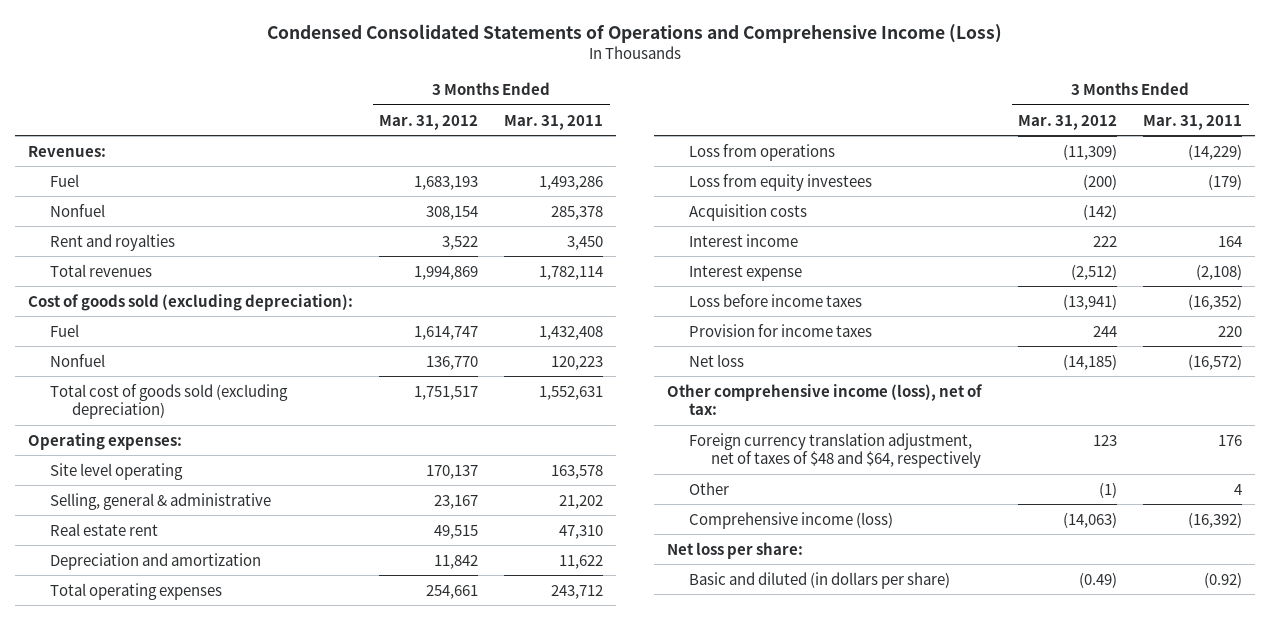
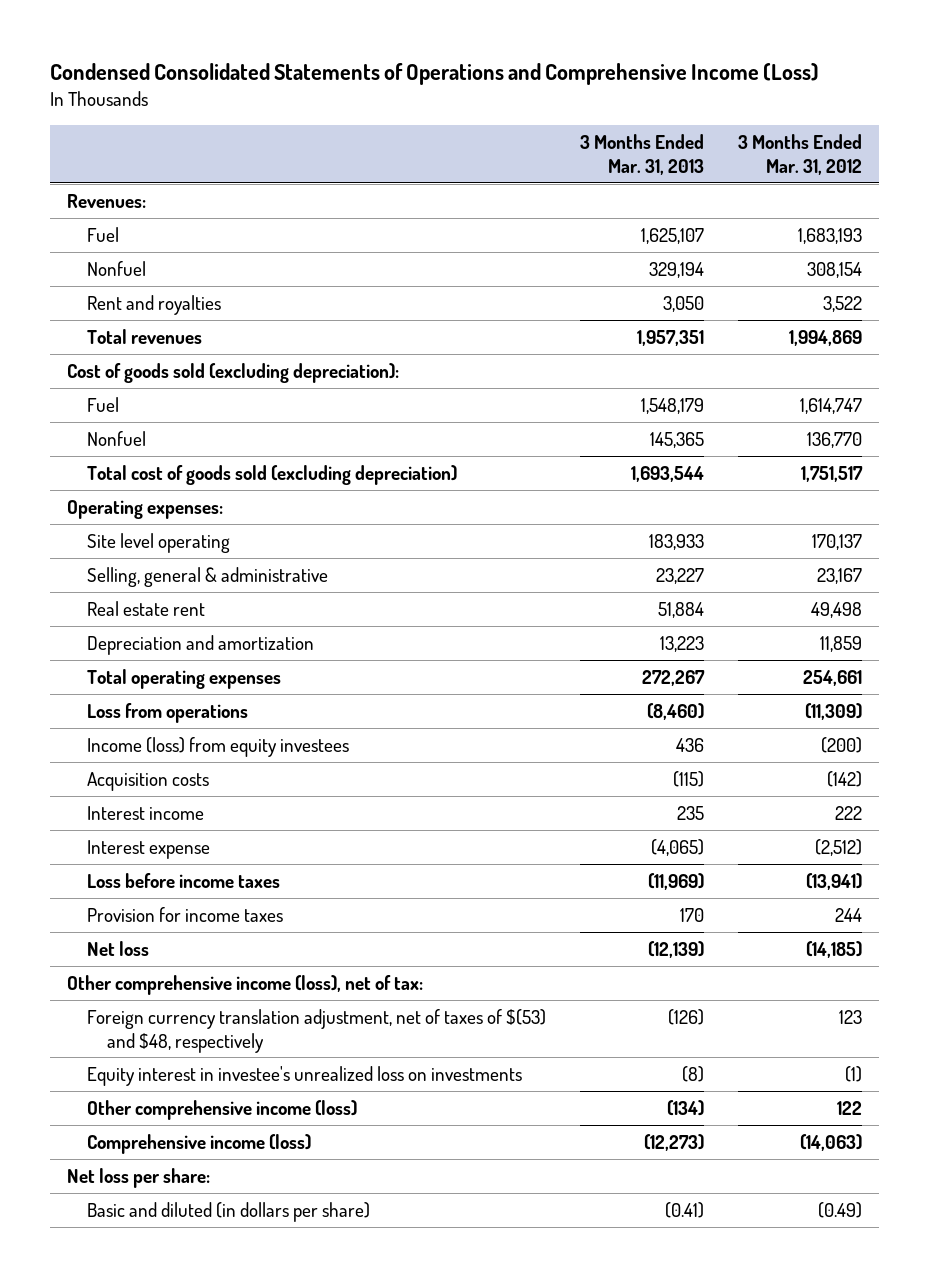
[504,114,604,130] Mar. 31, 2011 -> none
none -> [580,134,705,175] 3 Months Ended Mar. 31, 2013
[434,524,479,539] 49,515 -> [811,601,863,618] 49,498
[434,554,479,569] 11,842 -> [820,635,863,652] 11,859
[689,173,873,191] Loss from equity investees -> [87,736,350,757] Income (loss) from equity investees
[689,481,730,495] Other -> none
[689,432,982,469] Foreign currency translation adjustment, net of taxes of $48 and $64, respectively -> [87,1008,547,1053] Foreign currency translation adjustment, net of taxes of $(53) and $48, respectively
none -> [87,1065,523,1086] Equity interest in investee's unrealized loss on investments
none -> [87,1099,358,1120] Other comprehensive income (loss)

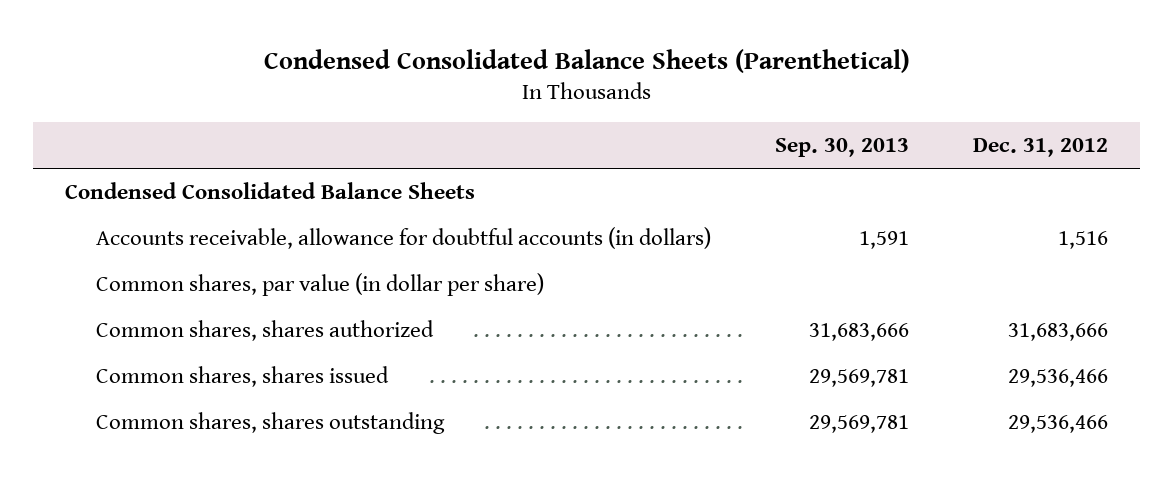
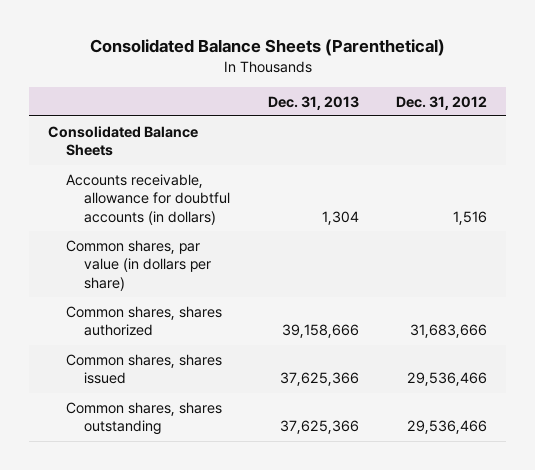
[263,48,910,73] Condensed Consolidated Balance Sheets (Parenthetical) -> [89,39,445,57] Consolidated Balance Sheets (Parenthetical)
[775,138,910,158] Sep. 30, 2013 -> none
none -> [267,95,359,110] Dec. 31, 2013
[65,182,476,200] Condensed Consolidated Balance Sheets -> [48,125,199,157] Consolidated Balance Sheets
[96,273,545,297] Common shares, par value (in dollar per share) -> [66,239,212,291] Common shares, par value (in dollars per share)

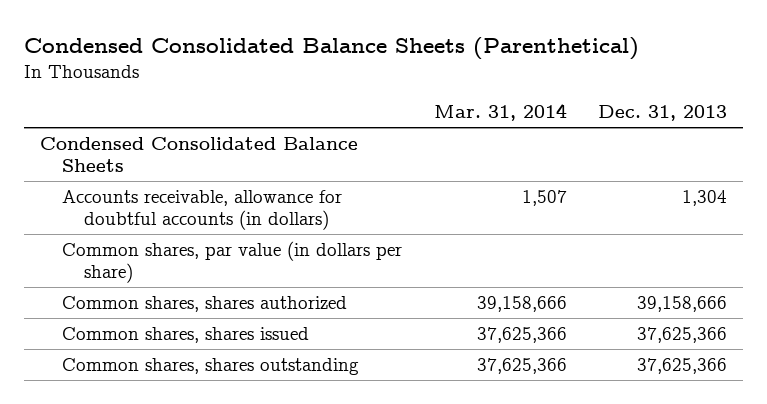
[89,39,445,57] Consolidated Balance Sheets (Parenthetical) -> [23,36,639,60] Condensed Consolidated Balance Sheets (Parenthetical)
[396,95,488,110] Dec. 31, 2012 -> none
none -> [433,103,567,122] Mar. 31, 2014
[48,125,199,157] Consolidated Balance Sheets -> [39,136,358,172] Condensed Consolidated Balance Sheets

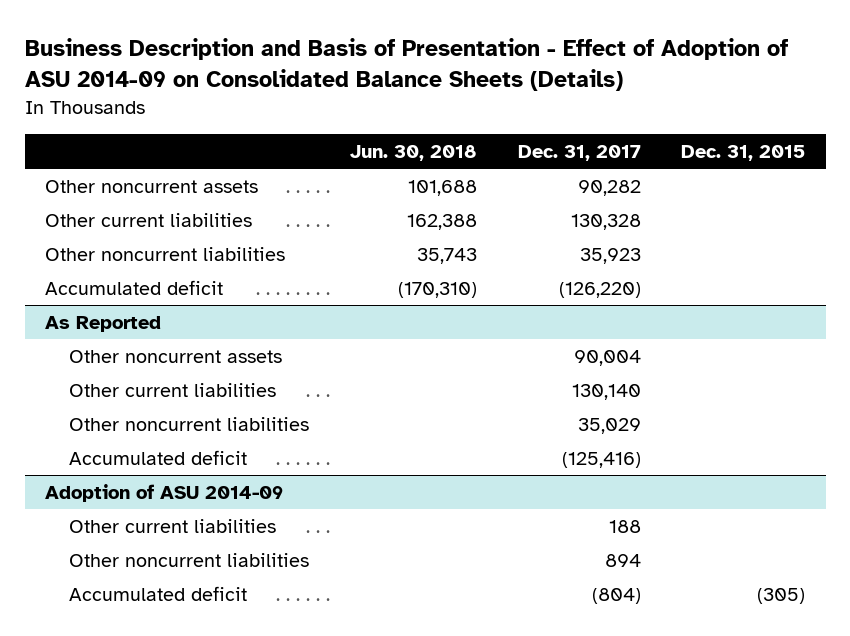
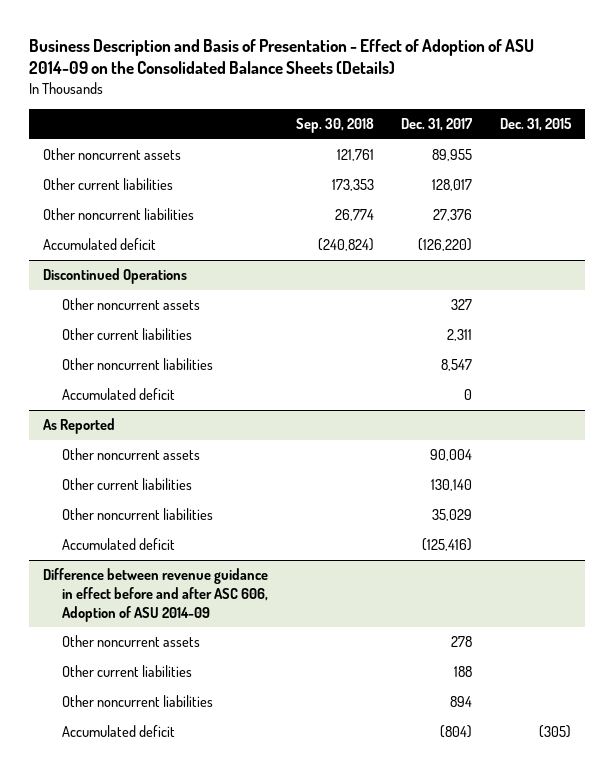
[24,38,788,92] Business Description and Basis of Presentation - Effect of Adoption of ASU 2014-09 on Consolidated Balance Sheets (Details) -> [28,38,534,75] Business Description and Basis of Presentation - Effect of Adoption of ASU 2014-09 on the Consolidated Balance Sheets (Details)
[349,144,477,161] Jun. 30, 2018 -> none
none -> [295,118,374,134] Sep. 30, 2018
[577,179,641,196] 90,282 -> [432,149,473,162] 89,955
[570,213,641,230] 130,328 -> [432,179,473,192] 128,017
[579,247,641,264] 35,923 -> [433,209,473,222] 27,376
none -> [42,268,187,285] Discontinued Operations
none -> [62,298,201,311] Other noncurrent assets
none -> [62,328,193,341] Other current liabilities
none -> [62,358,214,371] Other noncurrent liabilities
none -> [62,388,176,401] Accumulated deficit
[45,483,284,502] Adoption of ASU 2014-09 -> none
none -> [42,568,269,622] Difference between revenue guidance in effect before and after ASC 606, Adoption of ASU 2014-09
none -> [62,635,201,648] Other noncurrent assets

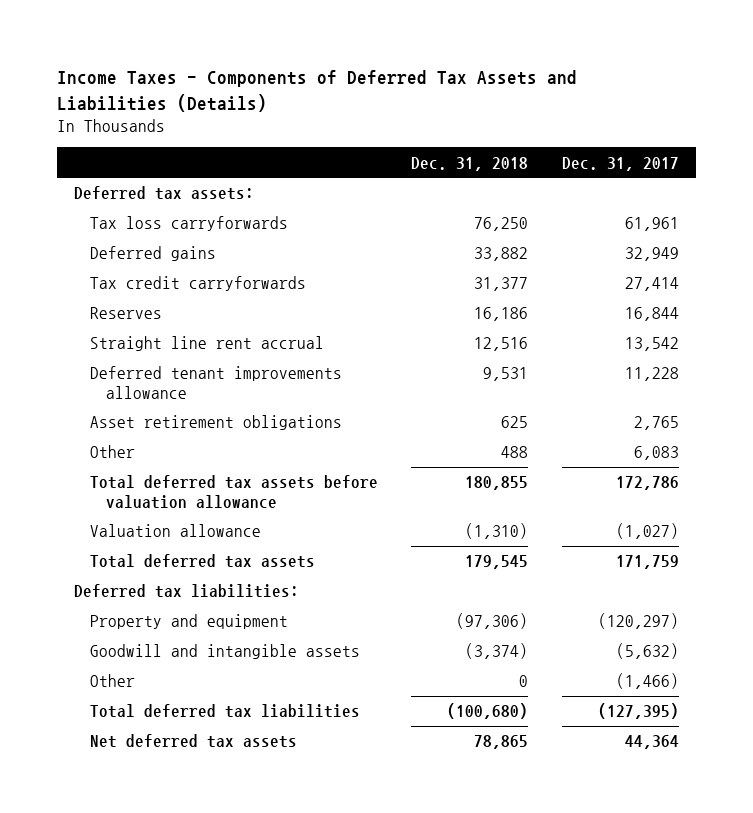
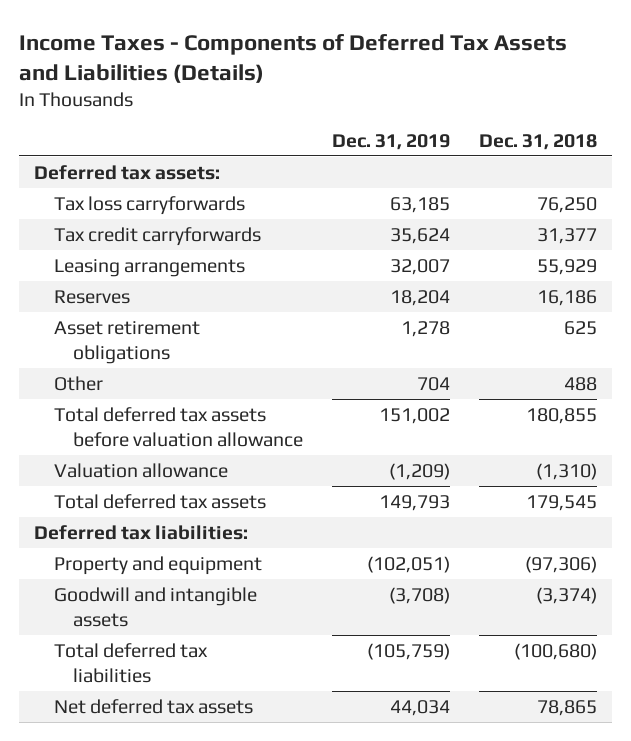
[561,156,679,171] Dec. 31, 2017 -> none
none -> [332,133,451,150] Dec. 31, 2019
[89,246,216,262] Deferred gains -> none
none -> [53,258,245,277] Leasing arrangements
[89,336,324,352] Straight line rent accrual -> none
[89,366,342,399] Deferred tenant improvements allowance -> none
[89,674,135,688] Other -> none

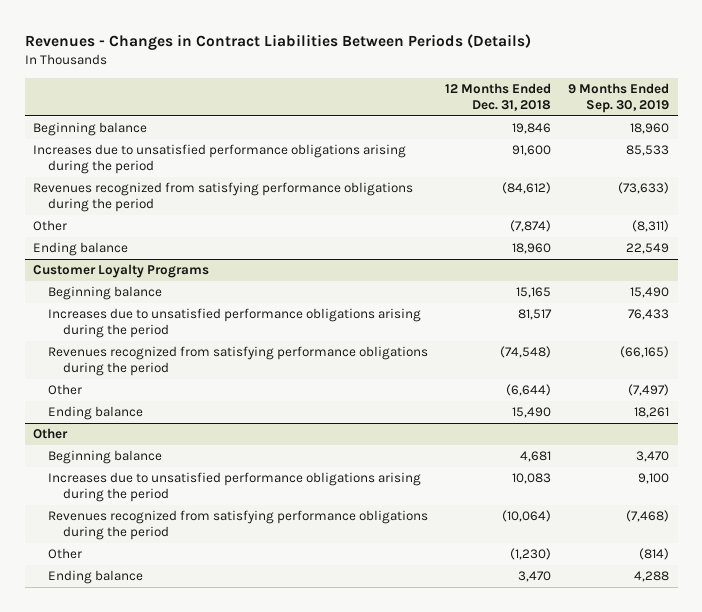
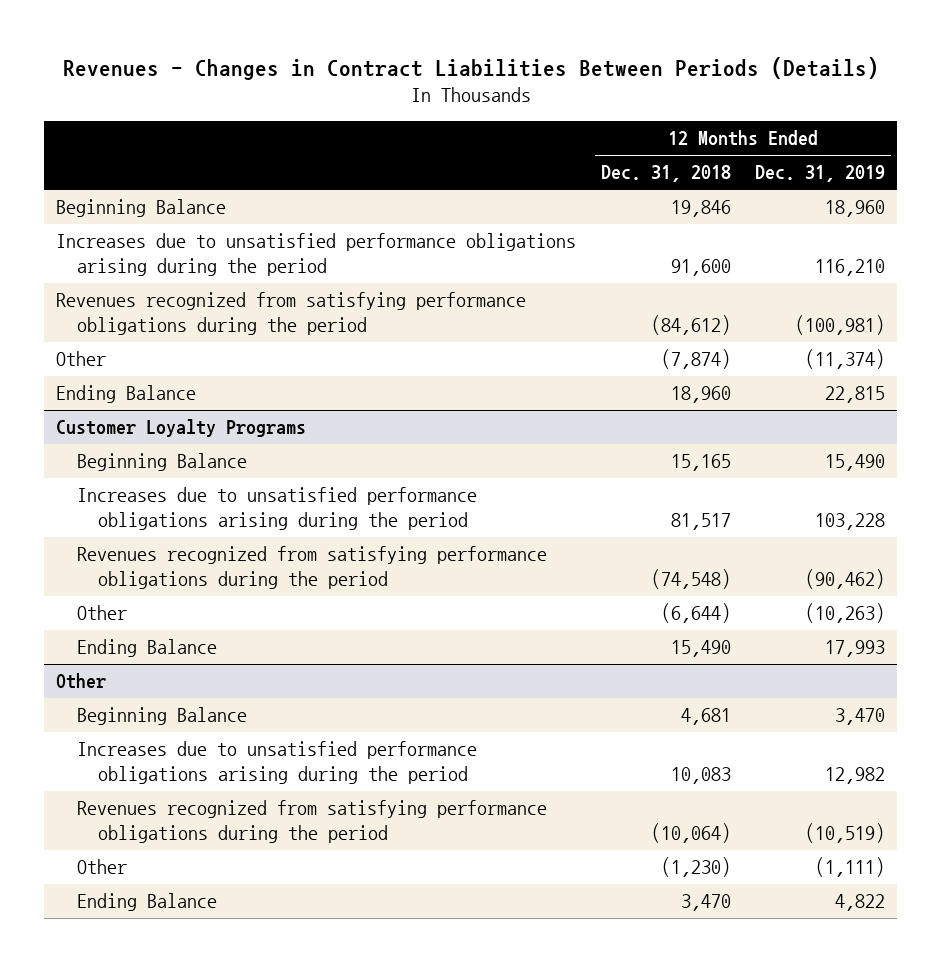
[568,83,670,114] 9 Months Ended Sep. 30, 2019 -> none
none -> [754,165,885,183] Dec. 31, 2019
[33,122,148,137] Beginning balance -> [56,199,227,218] Beginning Balance
[33,242,129,257] Ending balance -> [56,385,197,404] Ending Balance
[48,286,163,301] Beginning balance -> [77,453,248,472] Beginning Balance
[48,406,144,421] Ending balance -> [77,639,218,658] Ending Balance
[48,450,163,465] Beginning balance -> [77,707,248,726] Beginning Balance
[48,570,144,585] Ending balance -> [77,893,218,912] Ending Balance

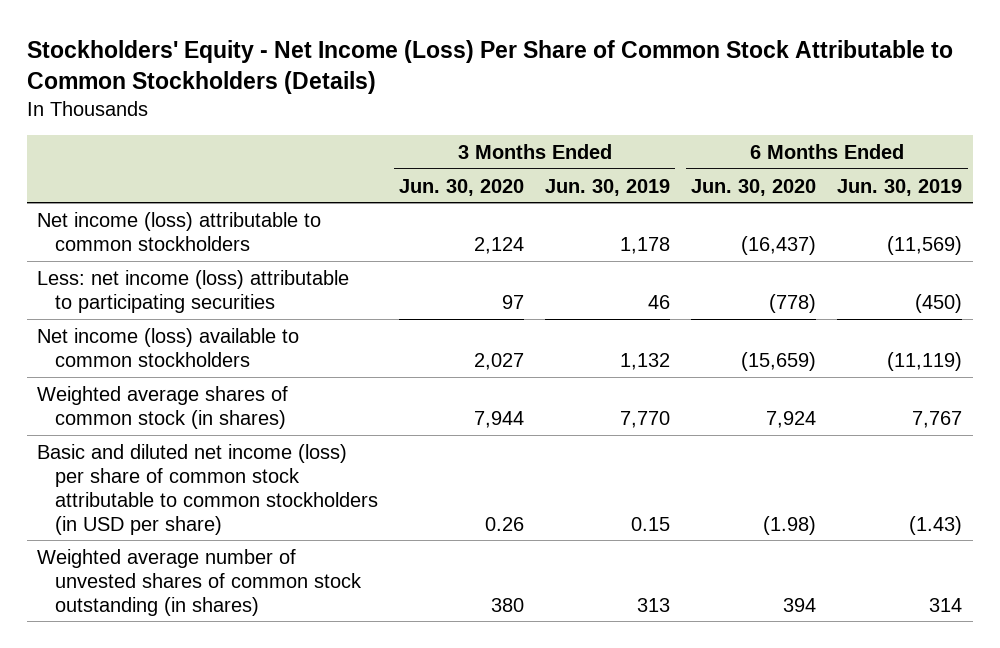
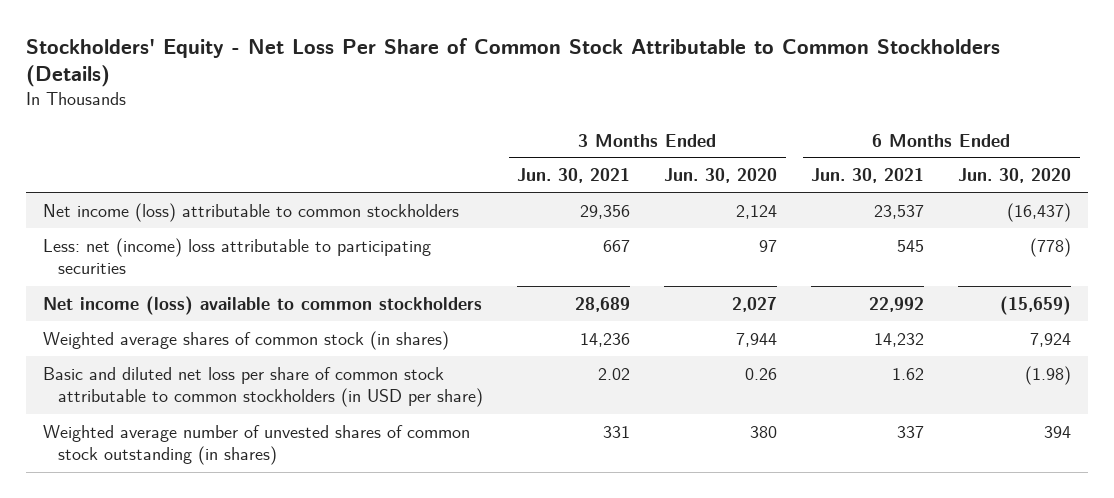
[26,39,953,94] Stockholders' Equity - Net Income (Loss) Per Share of Common Stock Attributable to Common Stockholders (Details) -> [26,37,1001,88] Stockholders' Equity - Net Loss Per Share of Common Stock Attributable to Common Stockholders (Details)
[545,178,671,196] Jun. 30, 2019 -> none
[837,178,963,196] Jun. 30, 2019 -> none
none -> [517,168,631,184] Jun. 30, 2021
none -> [811,168,925,184] Jun. 30, 2021
[37,269,350,313] Less: net income (loss) attributable to participating securities -> [43,237,432,275] Less: net (income) loss attributable to participating securities
[37,443,378,535] Basic and diluted net income (loss) per share of common stock attributable to common stockholders (in USD per share) -> [43,366,484,408] Basic and diluted net loss per share of common stock attributable to common stockholders (in USD per share)

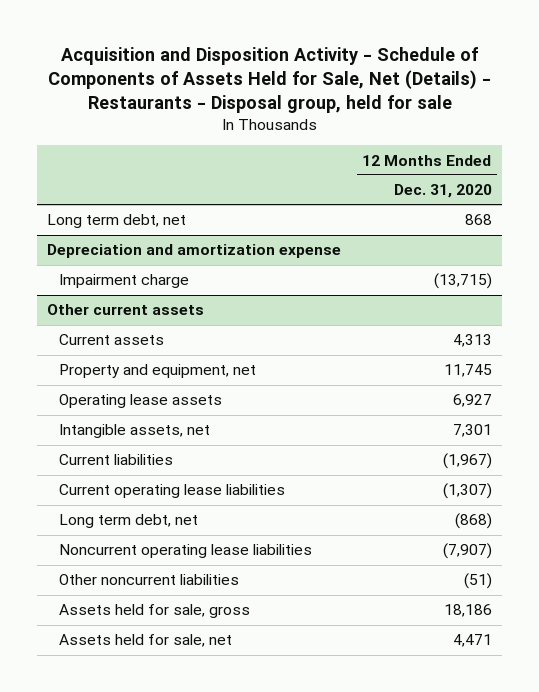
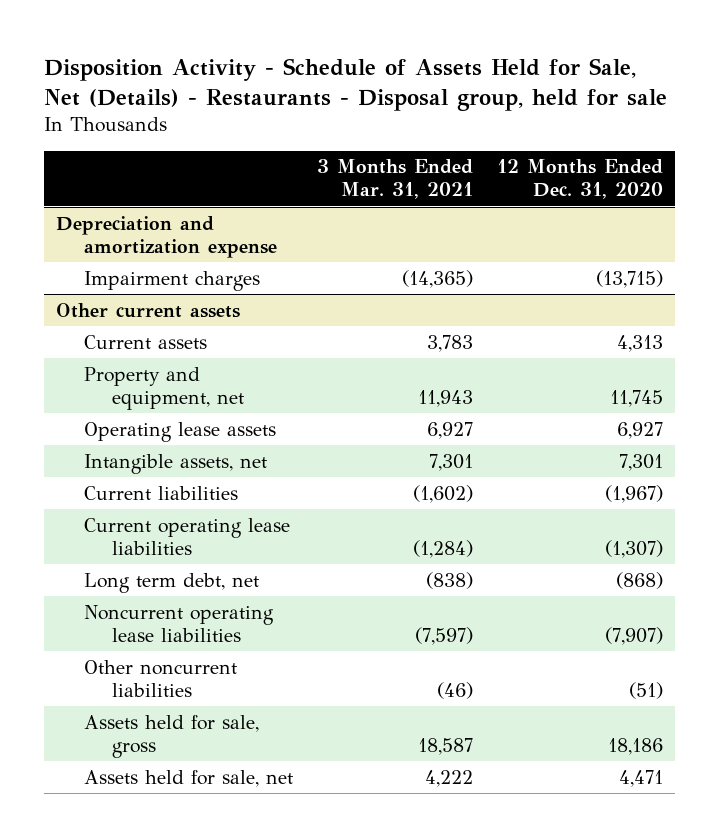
[47,46,491,113] Acquisition and Disposition Activity - Schedule of Components of Assets Held for Sale, Net (Details) - Restaurants - Disposal group, held for sale -> [44,57,668,111] Disposition Activity - Schedule of Assets Held for Sale, Net (Details) - Restaurants - Disposal group, held for sale
none -> [316,159,473,200] 3 Months Ended Mar. 31, 2021
[47,214,187,229] Long term debt, net -> none
[59,274,190,289] Impairment charge -> [84,270,261,291] Impairment charges

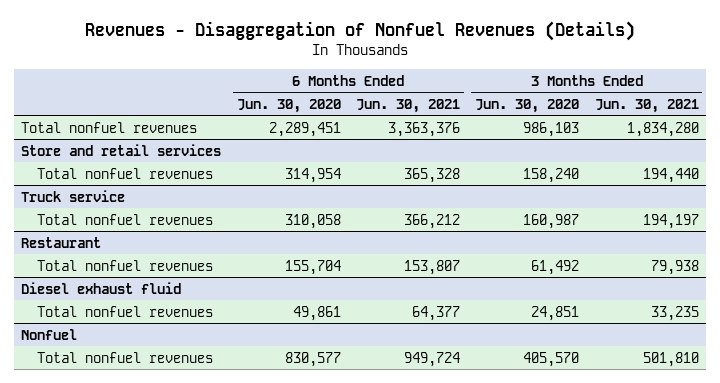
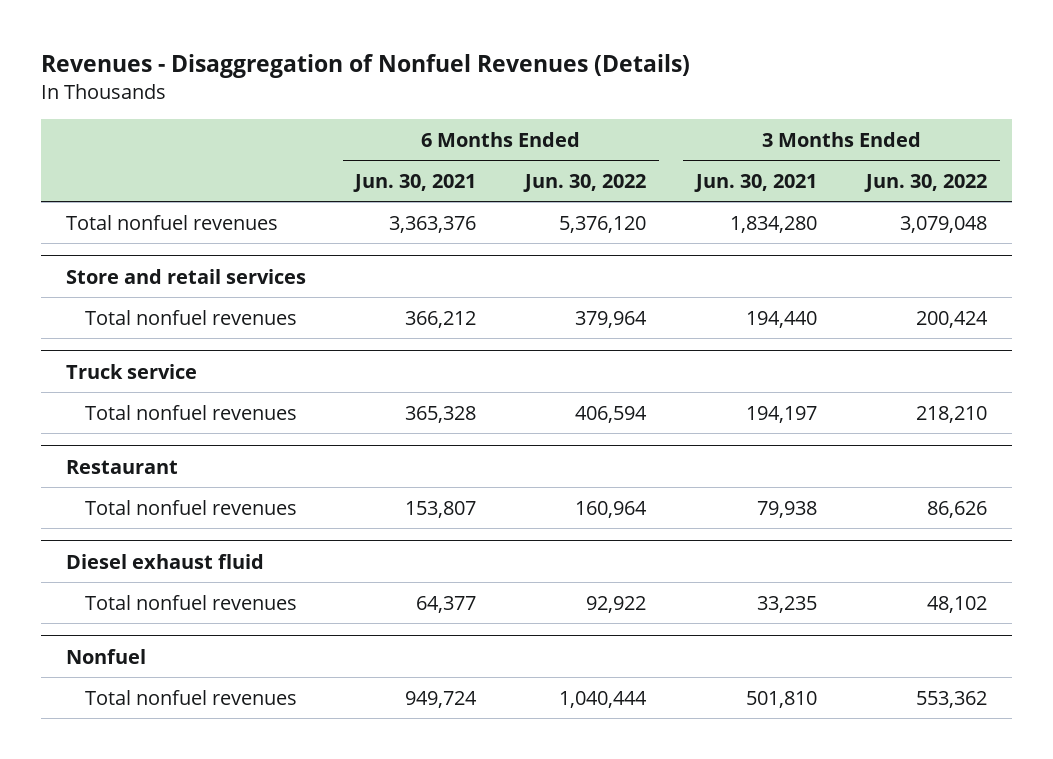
[236,98,341,113] Jun. 30, 2020 -> none
[475,98,580,113] Jun. 30, 2020 -> none
none -> [523,174,647,193] Jun. 30, 2022
none -> [864,174,988,193] Jun. 30, 2022
[403,167,460,183] 365,328 -> [404,310,476,328] 366,212
[403,213,460,229] 366,212 -> [404,405,476,423] 365,328

